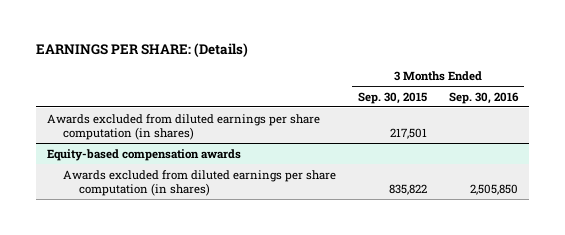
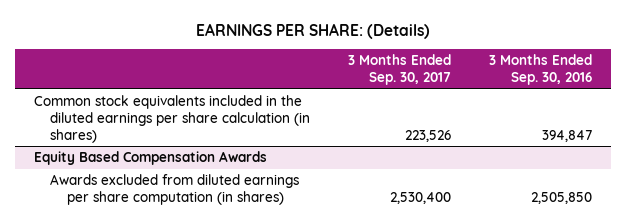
[358,91,428,104] Sep. 30, 2015 -> none
none -> [348,54,452,85] 3 Months Ended Sep. 30, 2017
[47,113,321,141] Awards excluded from diluted earnings per share computation (in shares) -> none
none -> [33,95,311,143] Common stock equivalents included in the diluted earnings per share calculation (in shares)
[47,148,242,161] Equity-based compensation awards -> [33,151,267,166] Equity Based Compensation Awards

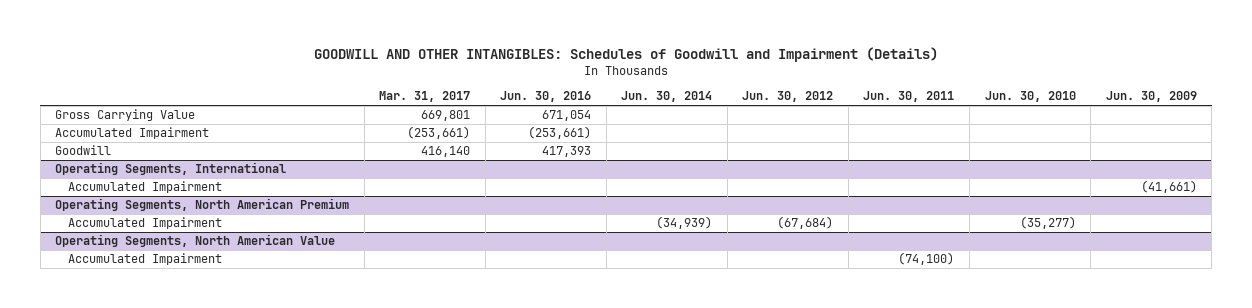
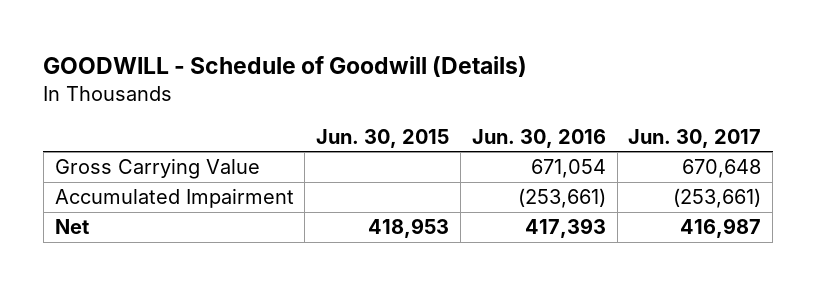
[313,46,938,62] GOODWILL AND OTHER INTANGIBLES: Schedules of Goodwill and Impairment (Details) -> [43,56,528,78] GOODWILL - Schedule of Goodwill (Details)
[379,91,471,103] Mar. 31, 2017 -> none
[621,91,713,103] Jun. 30, 2014 -> none
[742,91,834,103] Jun. 30, 2012 -> none
[863,91,955,103] Jun. 30, 2011 -> none
[984,91,1076,103] Jun. 30, 2010 -> none
[1105,91,1197,103] Jun. 30, 2009 -> none
none -> [316,128,450,148] Jun. 30, 2015
none -> [628,128,762,148] Jun. 30, 2017
[55,162,287,176] Operating Segments, International -> none
[67,181,222,194] Accumulated Impairment -> none
[55,198,350,212] Operating Segments, North American Premium -> none
[67,217,222,230] Accumulated Impairment -> none
[55,234,336,248] Operating Segments, North American Value -> none
[67,253,222,266] Accumulated Impairment -> none
[55,145,112,156] Goodwill -> [54,219,89,235] Net

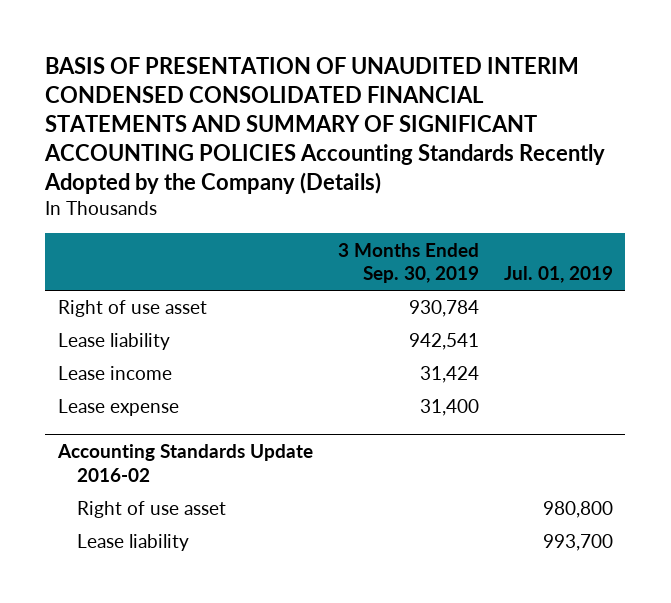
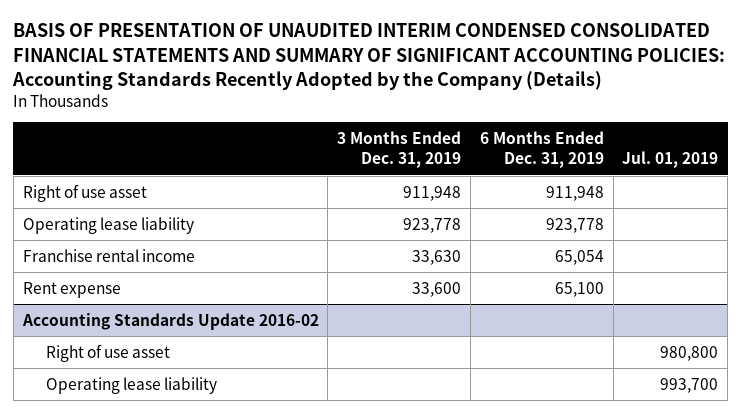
[44,57,606,194] BASIS OF PRESENTATION OF UNAUDITED INTERIM CONDENSED CONSOLIDATED FINANCIAL STATEMENTS AND SUMMARY OF SIGNIFICANT ACCOUNTING POLICIES Accounting Standards Recently Adopted by the Company (Details) -> [12,23,726,90] BASIS OF PRESENTATION OF UNAUDITED INTERIM CONDENSED CONSOLIDATED FINANCIAL STATEMENTS AND SUMMARY OF SIGNIFICANT ACCOUNTING POLICIES: Accounting Standards Recently Adopted by the Company (Details)
[337,242,479,284] 3 Months Ended Sep. 30, 2019 -> none
none -> [337,131,462,169] 3 Months Ended Dec. 31, 2019
none -> [479,131,604,169] 6 Months Ended Dec. 31, 2019
[57,333,170,351] Lease liability -> [22,216,194,234] Operating lease liability
[57,366,172,381] Lease income -> [22,248,195,262] Franchise rental income
[57,399,179,417] Lease expense -> [22,281,121,298] Rent expense
[77,534,190,552] Lease liability -> [45,376,217,394] Operating lease liability

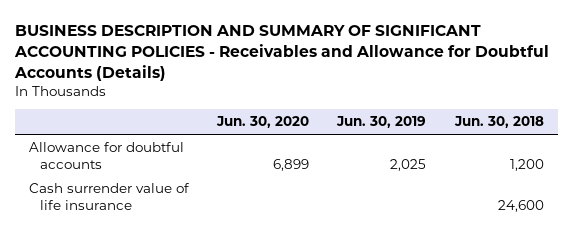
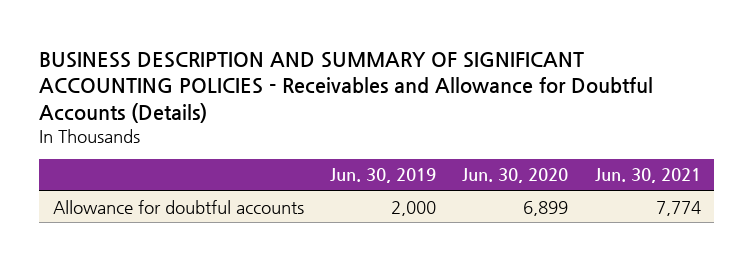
[453,116,544,129] Jun. 30, 2018 -> none
none -> [594,168,701,184] Jun. 30, 2021
[28,183,190,210] Cash surrender value of life insurance -> none
[390,158,427,171] 2,025 -> [390,200,436,216] 2,000

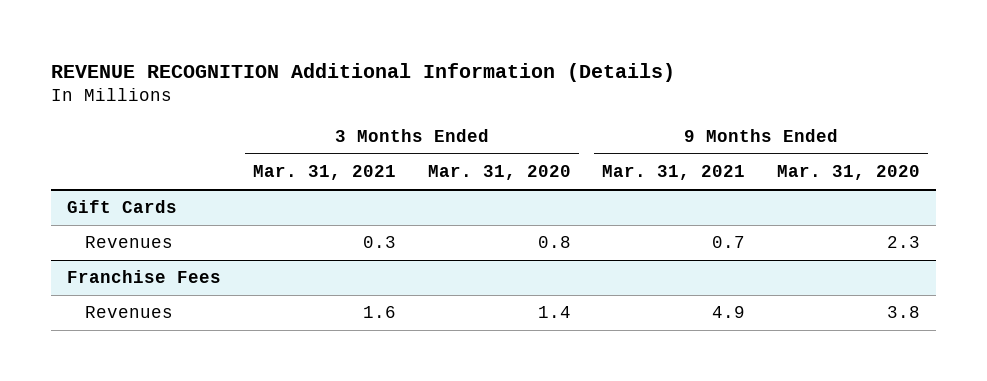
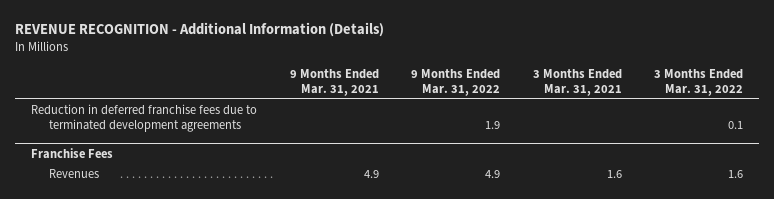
[50,62,675,82] REVENUE RECOGNITION Additional Information (Details) -> [14,22,384,38] REVENUE RECOGNITION - Additional Information (Details)
[427,165,571,181] Mar. 31, 2020 -> none
[777,165,921,181] Mar. 31, 2020 -> none
none -> [411,68,501,96] 9 Months Ended Mar. 31, 2022
none -> [654,68,744,96] 3 Months Ended Mar. 31, 2022
[66,200,177,214] Gift Cards -> none
[85,236,174,249] Revenues -> none
none -> [31,104,258,133] Reduction in deferred franchise fees due to terminated development agreements

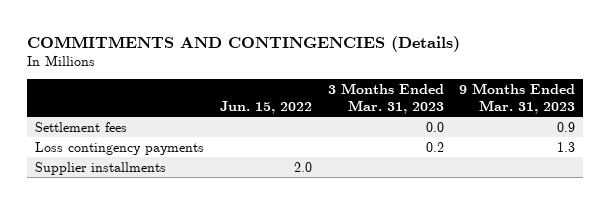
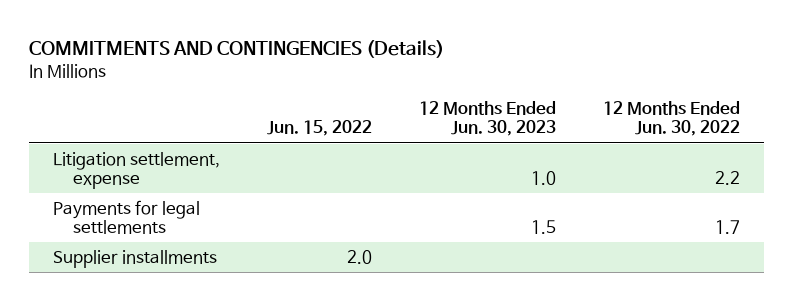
[327,82,444,114] 3 Months Ended Mar. 31, 2023 -> none
[459,82,576,114] 9 Months Ended Mar. 31, 2023 -> none
none -> [419,101,557,137] 12 Months Ended Jun. 30, 2023
none -> [603,101,741,137] 12 Months Ended Jun. 30, 2022
[35,141,205,155] Loss contingency payments -> none
[35,121,128,132] Settlement fees -> [52,152,220,190] Litigation settlement, expense
none -> [52,200,200,235] Payments for legal settlements

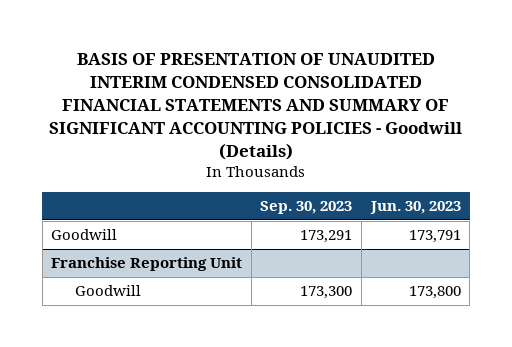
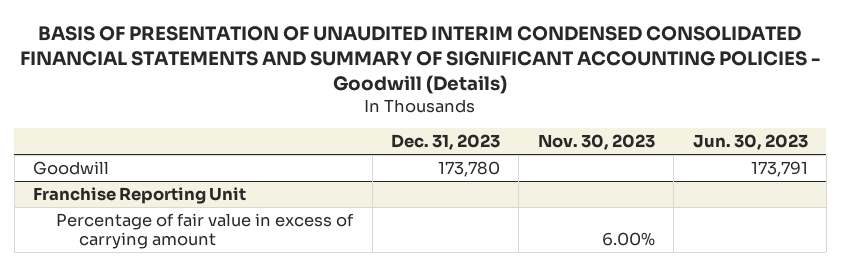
[260,201,353,215] Sep. 30, 2023 -> none
none -> [391,134,501,151] Dec. 31, 2023
none -> [537,134,655,151] Nov. 30, 2023
[74,285,141,297] Goodwill -> none
none -> [56,212,355,250] Percentage of fair value in excess of carrying amount

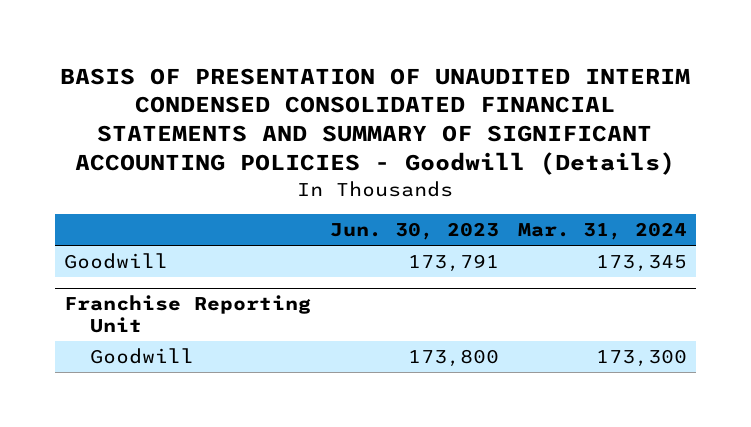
[391,134,501,151] Dec. 31, 2023 -> none
[537,134,655,151] Nov. 30, 2023 -> none
none -> [517,222,687,241] Mar. 31, 2024
[56,212,355,250] Percentage of fair value in excess of carrying amount -> none
none -> [89,347,194,364] Goodwill

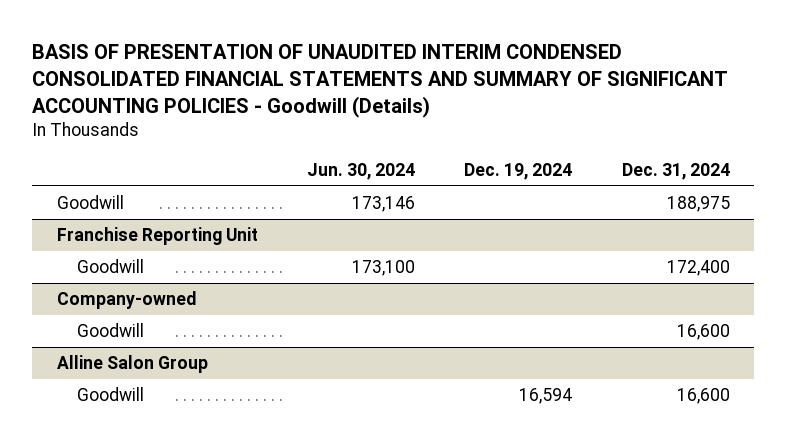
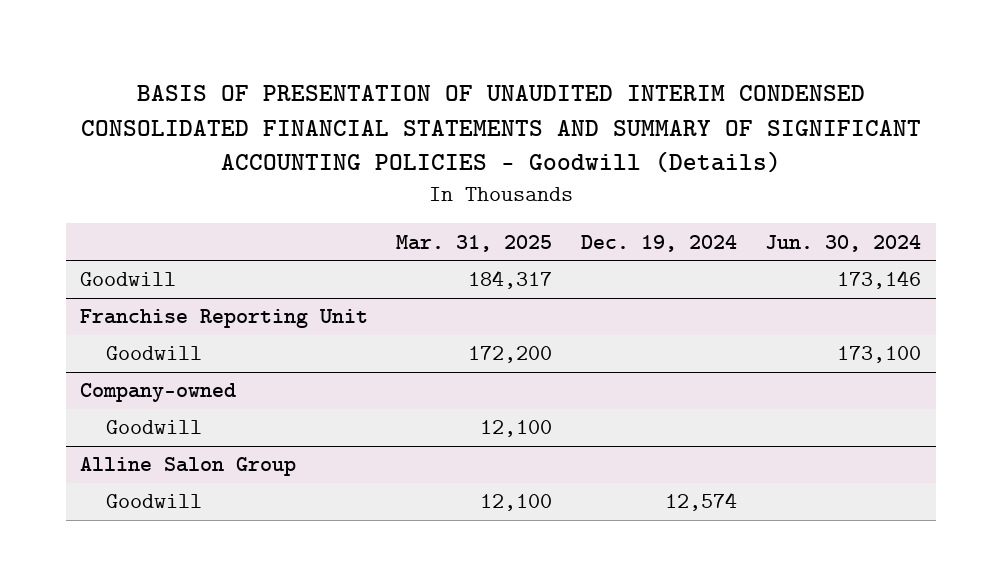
[621,162,730,180] Dec. 31, 2024 -> none
none -> [396,234,553,252] Mar. 31, 2025
[519,388,573,405] 16,594 -> [664,492,737,512] 12,574

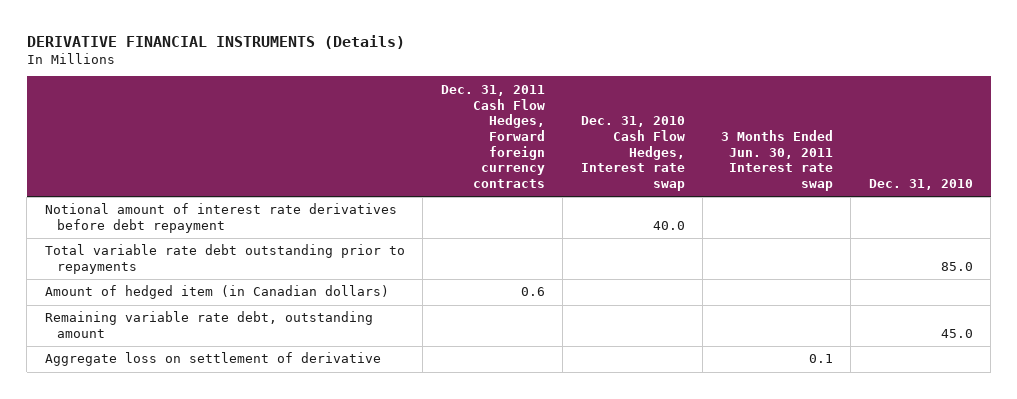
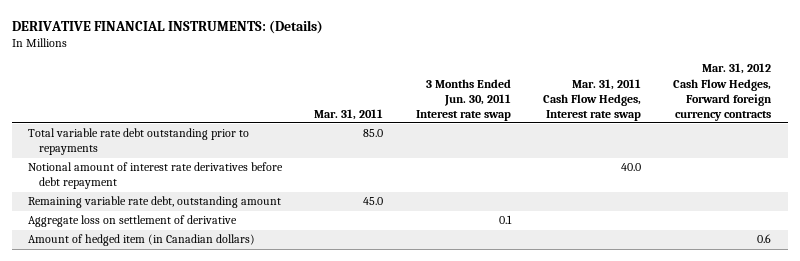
[26,34,405,49] DERIVATIVE FINANCIAL INSTRUMENTS (Details) -> [11,19,323,34] DERIVATIVE FINANCIAL INSTRUMENTS: (Details)
[440,84,545,189] Dec. 31, 2011 Cash Flow Hedges, Forward foreign currency contracts -> none
[580,116,685,192] Dec. 31, 2010 Cash Flow Hedges, Interest rate swap -> none
[868,179,973,191] Dec. 31, 2010 -> none
none -> [314,108,384,120] Mar. 31, 2011
none -> [543,78,642,121] Mar. 31, 2011 Cash Flow Hedges, Interest rate swap
none -> [673,63,773,121] Mar. 31, 2012 Cash Flow Hedges, Forward foreign currency contracts
[44,203,397,234] Notional amount of interest rate derivatives before debt repayment -> [28,162,284,190] Notional amount of interest rate derivatives before debt repayment
[44,285,389,300] Amount of hedged item (in Canadian dollars) -> [28,234,256,247] Amount of hedged item (in Canadian dollars)

